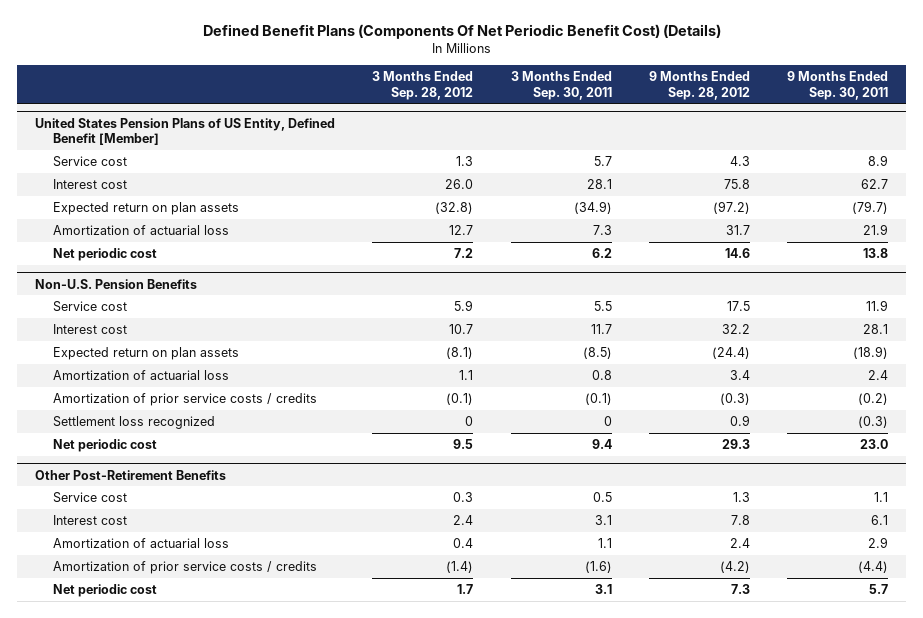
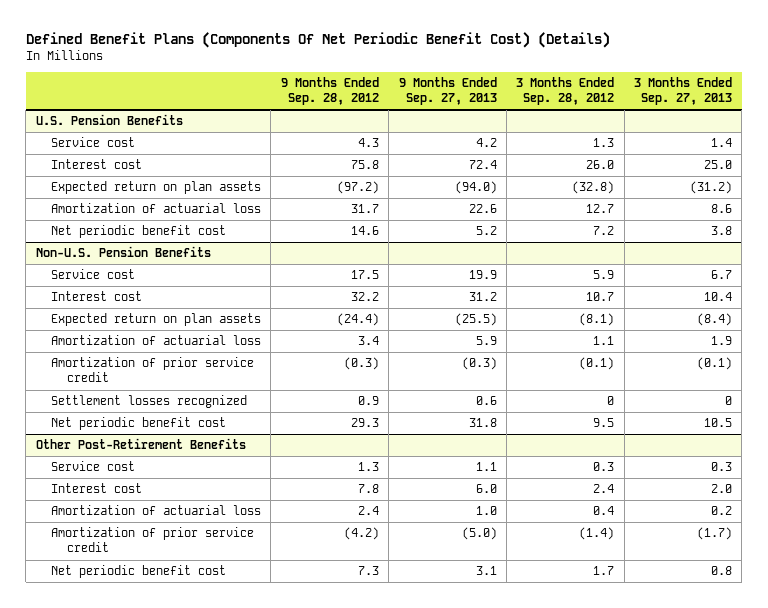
[510,71,612,100] 3 Months Ended Sep. 30, 2011 -> none
[786,71,888,100] 9 Months Ended Sep. 30, 2011 -> none
none -> [398,76,497,106] 9 Months Ended Sep. 27, 2013
none -> [634,76,733,106] 3 Months Ended Sep. 27, 2013
[35,117,336,146] United States Pension Plans of US Entity, Defined Benefit [Member] -> none
none -> [35,114,183,126] U.S. Pension Benefits
[53,247,158,261] Net periodic cost -> [51,225,227,239] Net periodic benefit cost
[53,392,318,406] Amortization of prior service costs / credits -> [51,357,255,383] Amortization of prior service credit
[53,415,216,429] Settlement loss recognized -> [51,395,248,409] Settlement losses recognized
[53,438,158,452] Net periodic cost -> [51,417,227,431] Net periodic benefit cost
[53,560,318,574] Amortization of prior service costs / credits -> [51,527,255,553] Amortization of prior service credit
[53,583,158,597] Net periodic cost -> [51,565,227,579] Net periodic benefit cost

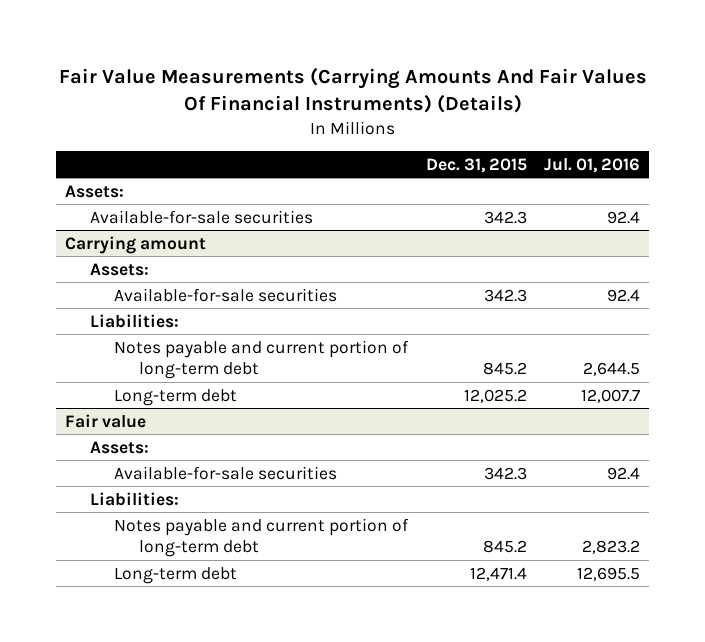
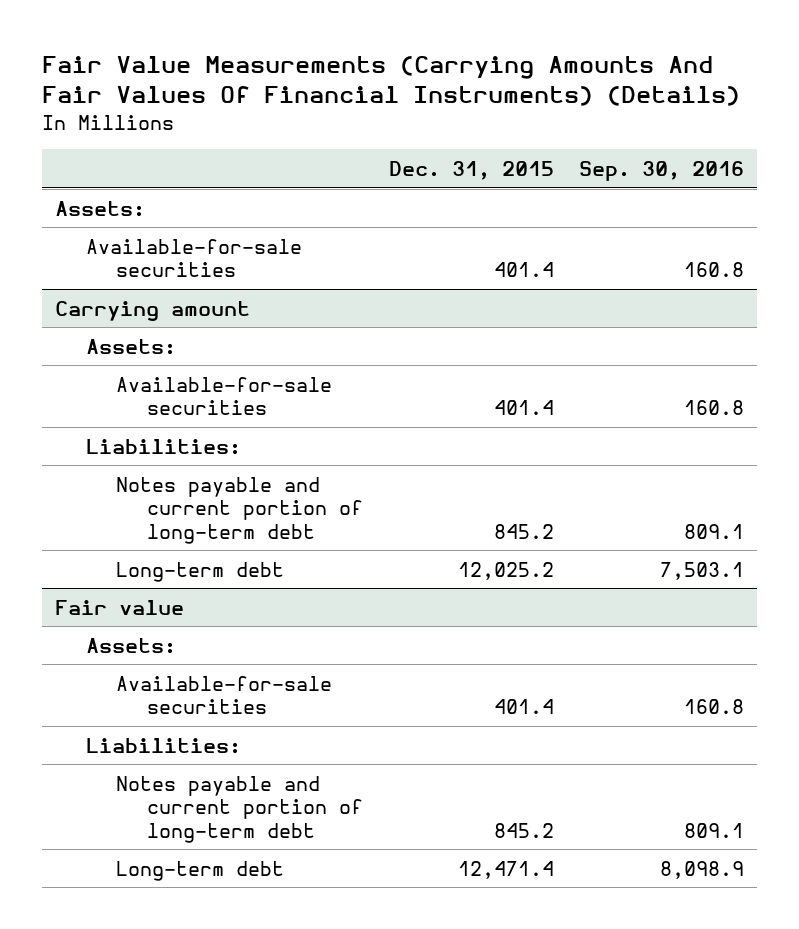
[544,157,641,173] Jul. 01, 2016 -> none
none -> [579,160,745,181] Sep. 30, 2016
[483,210,527,224] 342.3 -> [493,262,554,278] 401.4
[483,288,527,302] 342.3 -> [493,400,554,416] 401.4
[483,466,527,480] 342.3 -> [493,699,554,715] 401.4

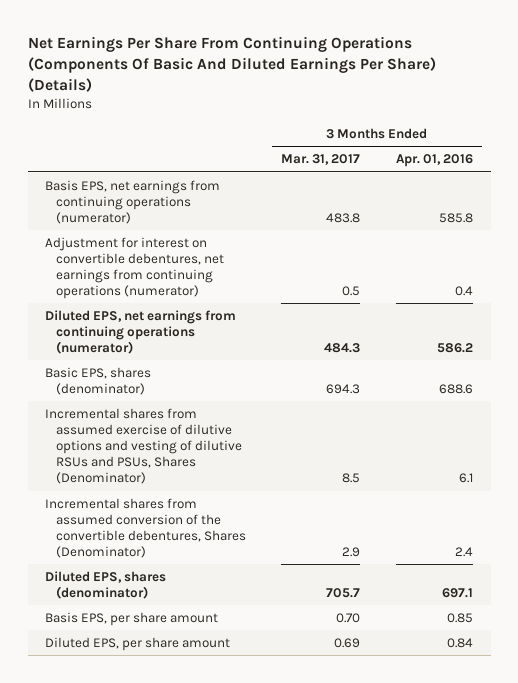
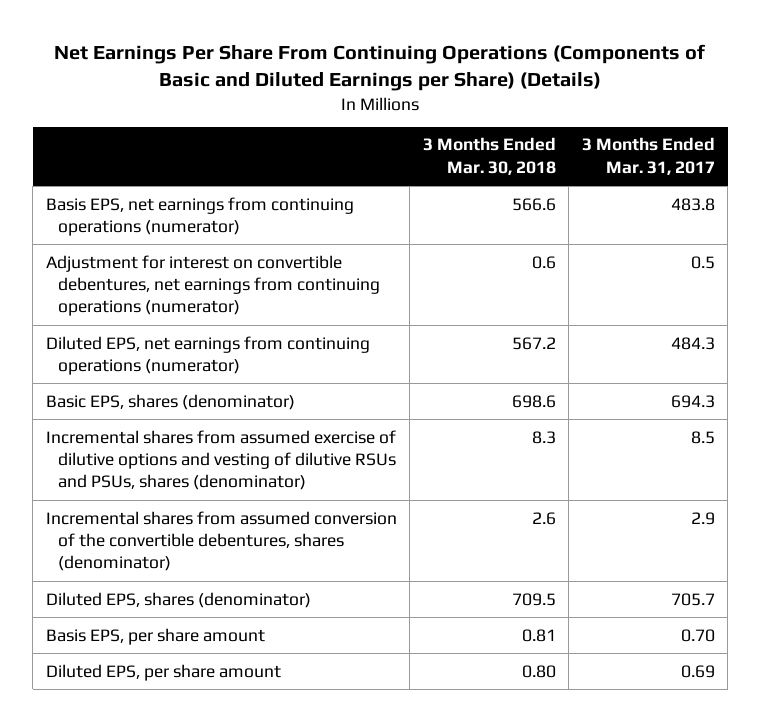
[27,36,436,92] Net Earnings Per Share From Continuing Operations (Components Of Basic And Diluted Earnings Per Share) (Details) -> [54,44,706,92] Net Earnings Per Share From Continuing Operations (Components of Basic and Diluted Earnings per Share) (Details)
[395,154,473,168] Apr. 01, 2016 -> none
none -> [422,137,556,175] 3 Months Ended Mar. 30, 2018
[45,407,242,485] Incremental shares from assumed exercise of dilutive options and vesting of dilutive RSUs and PSUs, Shares (Denominator) -> [45,429,396,491] Incremental shares from assumed exercise of dilutive options and vesting of dilutive RSUs and PSUs, shares (denominator)
[45,497,246,559] Incremental shares from assumed conversion of the convertible debentures, Shares (Denominator) -> [45,510,397,572] Incremental shares from assumed conversion of the convertible debentures, shares (denominator)

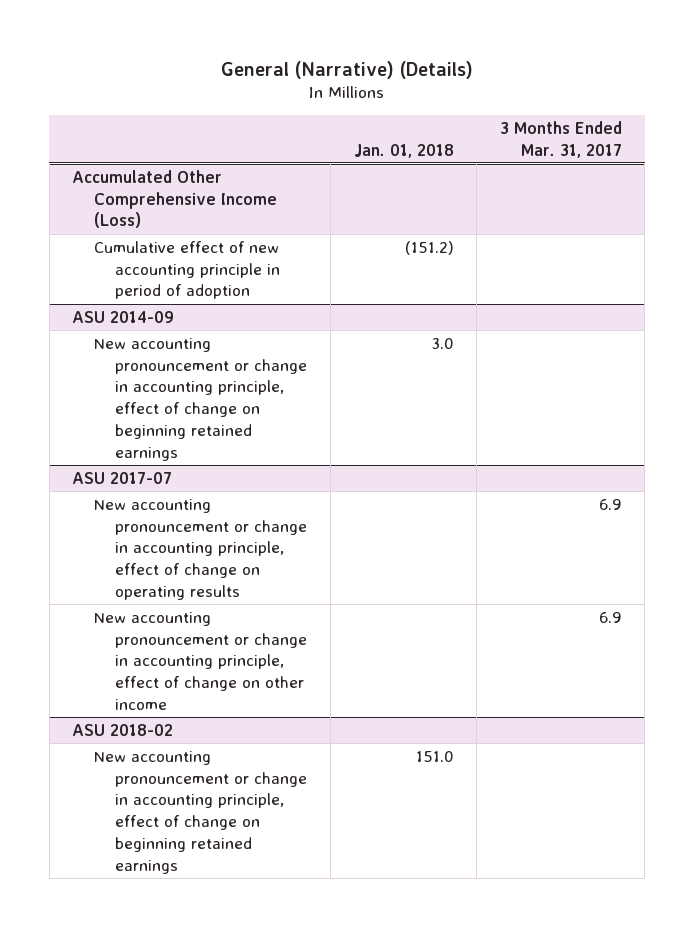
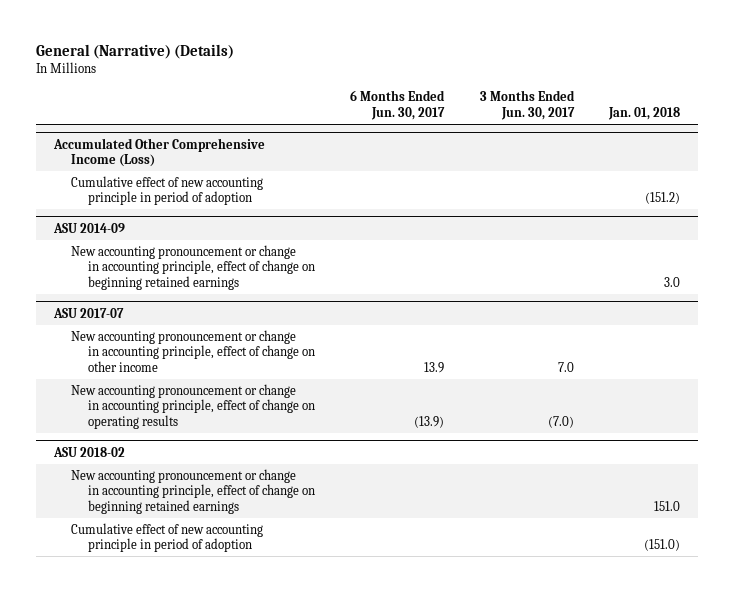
[499,120,622,158] 3 Months Ended Mar. 31, 2017 -> none
none -> [350,90,446,121] 6 Months Ended Jun. 30, 2017
none -> [479,90,575,121] 3 Months Ended Jun. 30, 2017
[93,498,308,600] New accounting pronouncement or change in accounting principle, effect of change on operating results -> [70,383,316,430] New accounting pronouncement or change in accounting principle, effect of change on operating results
none -> [70,522,263,553] Cumulative effect of new accounting principle in period of adoption

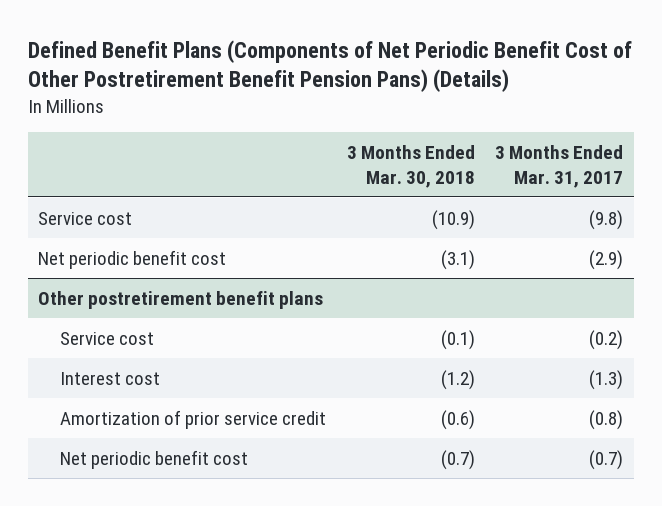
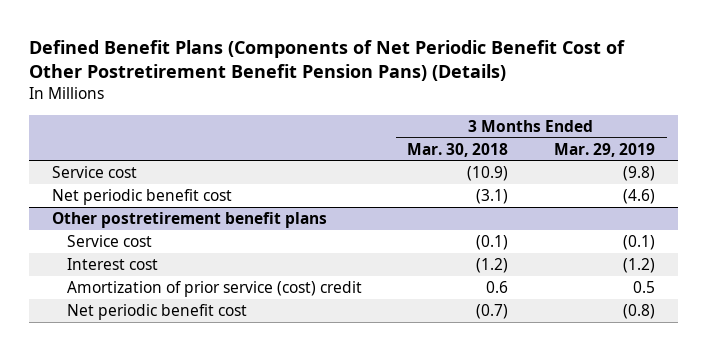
[495,145,624,188] 3 Months Ended Mar. 31, 2017 -> none
none -> [554,142,656,157] Mar. 29, 2019
[60,409,327,429] Amortization of prior service credit -> [66,280,362,297] Amortization of prior service (cost) credit
[440,409,475,430] (0.6) -> [486,280,509,293] 0.6

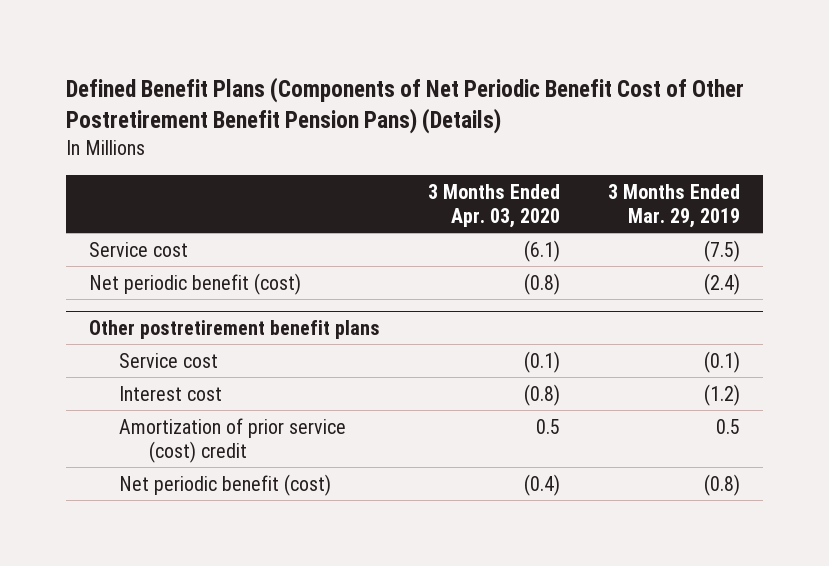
[407,142,509,157] Mar. 30, 2018 -> none
none -> [427,183,560,229] 3 Months Ended Apr. 03, 2020
[623,165,656,181] (9.8) -> [703,239,740,262] (7.5)
[52,188,233,205] Net periodic benefit cost -> [89,272,302,295] Net periodic benefit (cost)
[623,188,656,204] (4.6) -> [703,272,740,295] (2.4)
[66,303,247,320] Net periodic benefit cost -> [119,473,332,496] Net periodic benefit (cost)

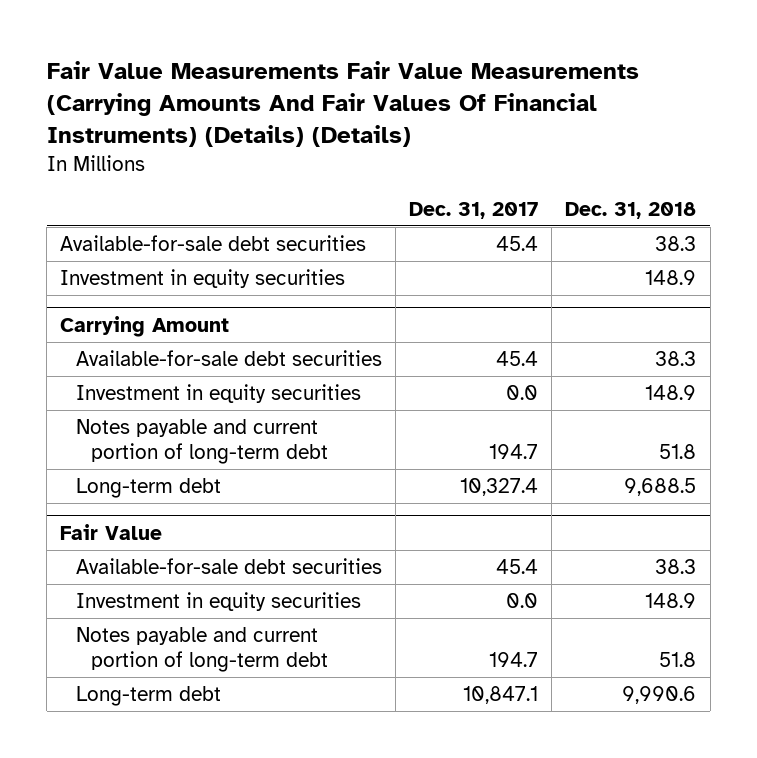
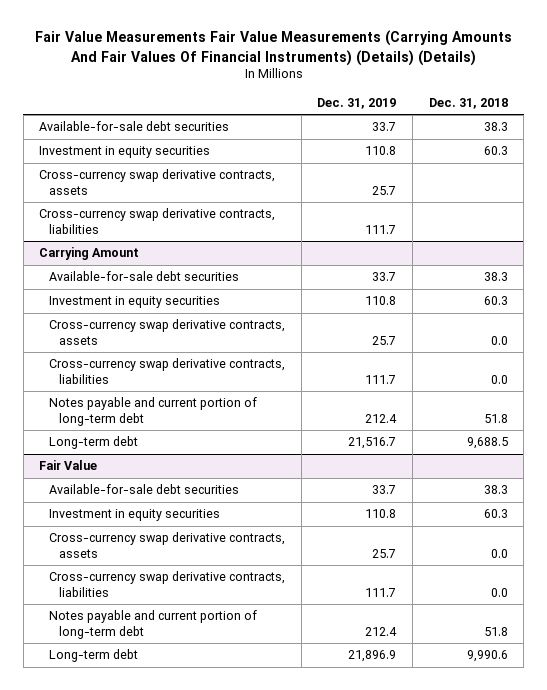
[408,201,538,219] Dec. 31, 2017 -> none
none -> [317,97,397,109] Dec. 31, 2019
[645,270,697,286] 148.9 -> [483,146,508,156] 60.3
none -> [39,169,276,195] Cross-currency swap derivative contracts, assets
none -> [39,208,276,234] Cross-currency swap derivative contracts, liabilities
[645,385,697,401] 148.9 -> [483,296,508,306] 60.3
none -> [49,319,286,345] Cross-currency swap derivative contracts, assets
none -> [49,358,286,384] Cross-currency swap derivative contracts, liabilities
[645,593,697,609] 148.9 -> [483,509,508,519] 60.3
none -> [49,532,286,558] Cross-currency swap derivative contracts, assets
none -> [49,571,286,597] Cross-currency swap derivative contracts, liabilities

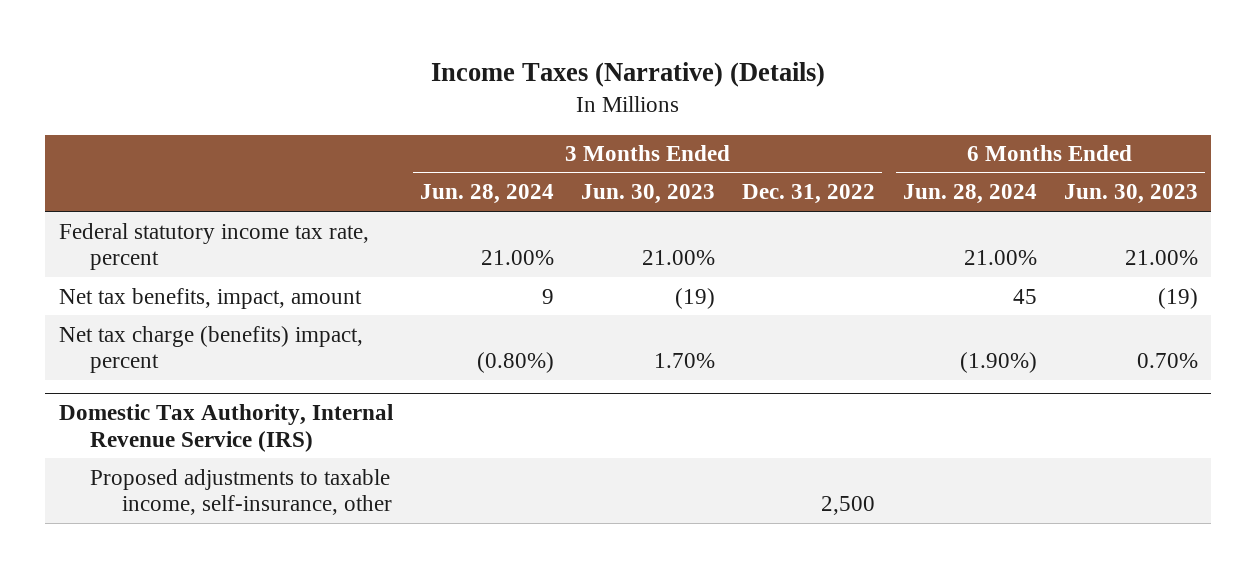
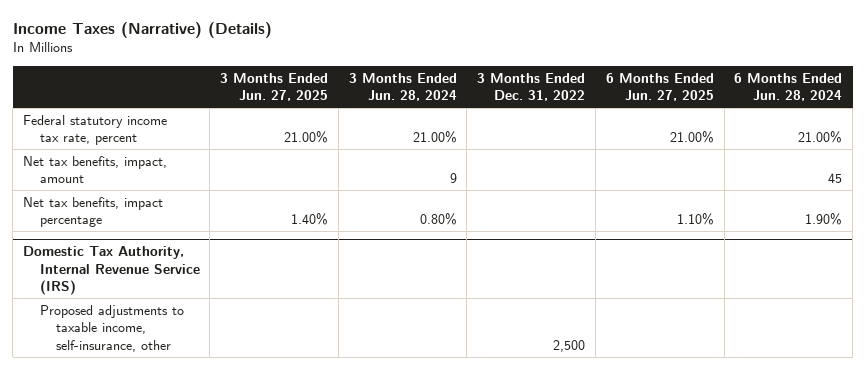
[581,184,716,205] Jun. 30, 2023 -> none
[1063,184,1198,205] Jun. 30, 2023 -> none
none -> [220,72,329,102] 3 Months Ended Jun. 27, 2025
none -> [605,72,714,102] 6 Months Ended Jun. 27, 2025
[58,325,363,374] Net tax charge (benefits) impact, percent -> [23,196,164,228] Net tax benefits, impact percentage
[477,352,555,374] (0.80%) -> [419,213,457,226] 0.80%
[959,352,1037,374] (1.90%) -> [805,213,843,226] 1.90%

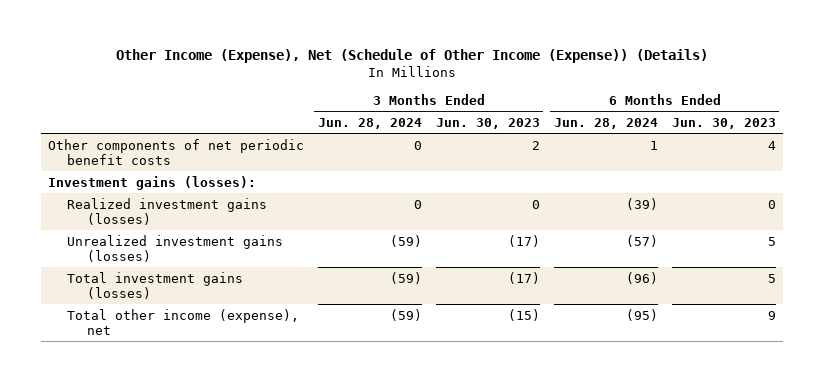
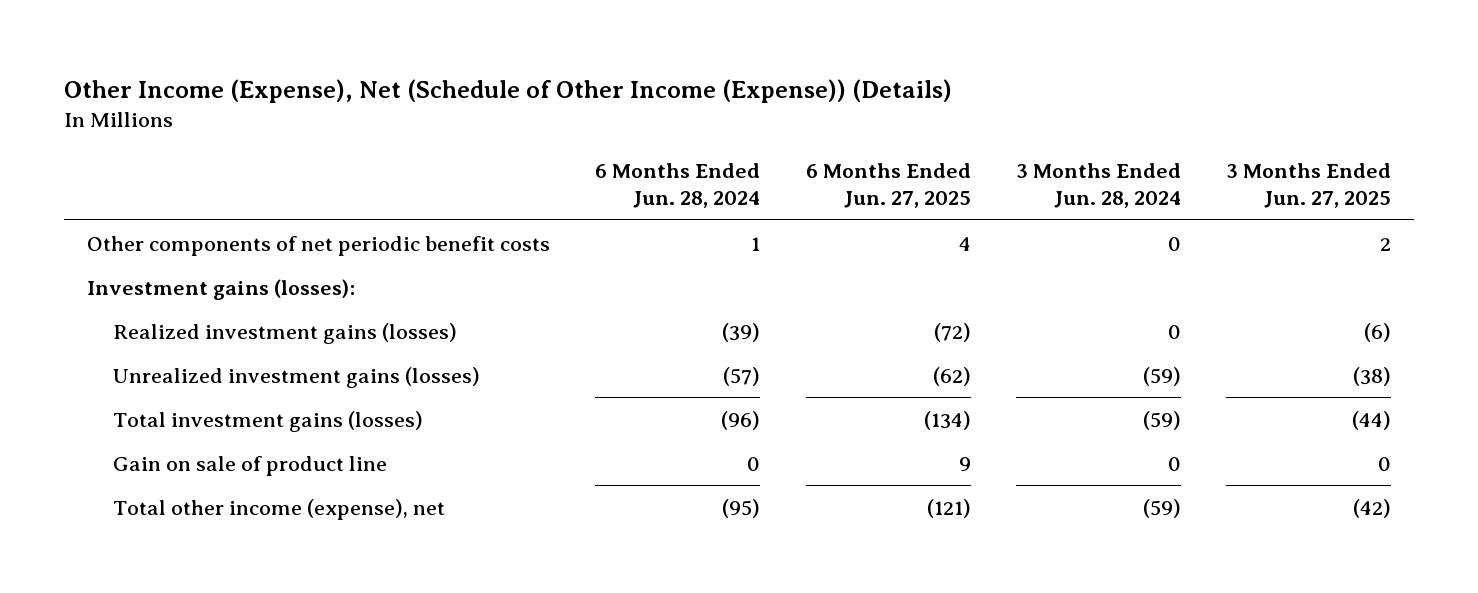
[435,117,540,129] Jun. 30, 2023 -> none
[671,117,776,129] Jun. 30, 2023 -> none
none -> [805,162,971,209] 6 Months Ended Jun. 27, 2025
none -> [1226,162,1392,209] 3 Months Ended Jun. 27, 2025
none -> [113,455,388,476] Gain on sale of product line

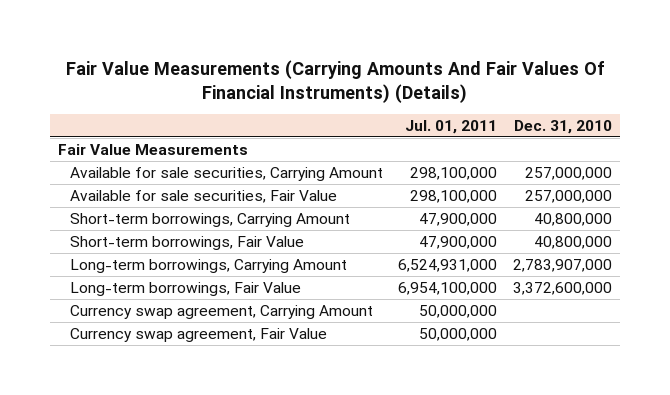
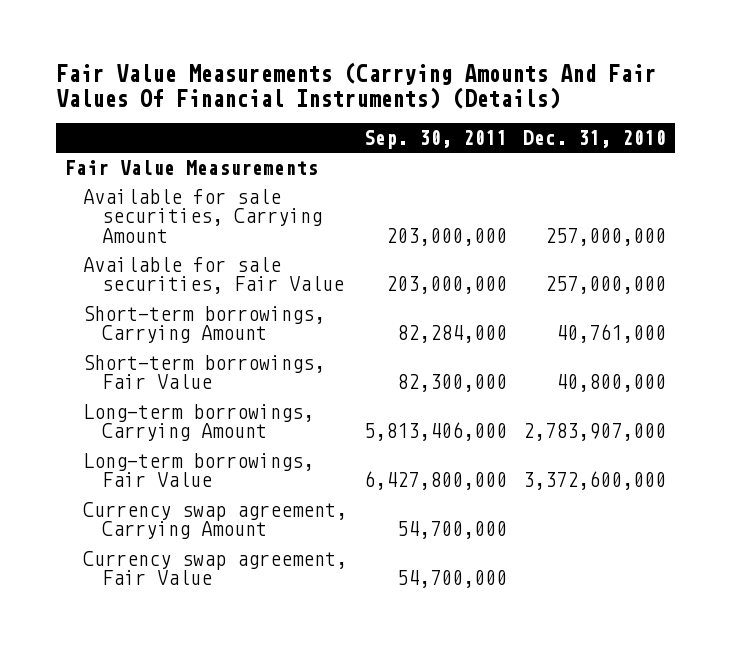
[405,120,498,135] Jul. 01, 2011 -> none
none -> [363,130,507,150] Sep. 30, 2011
[533,212,612,226] 40,800,000 -> [556,324,667,344] 40,761,000

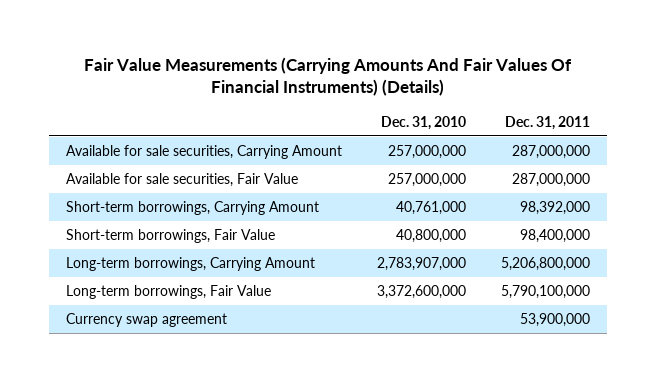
[363,130,507,150] Sep. 30, 2011 -> none
none -> [504,115,590,130] Dec. 31, 2011
[64,160,318,176] Fair Value Measurements -> none
[83,502,348,540] Currency swap agreement, Carrying Amount -> none
[83,551,348,586] Currency swap agreement, Fair Value -> [66,313,228,328] Currency swap agreement

